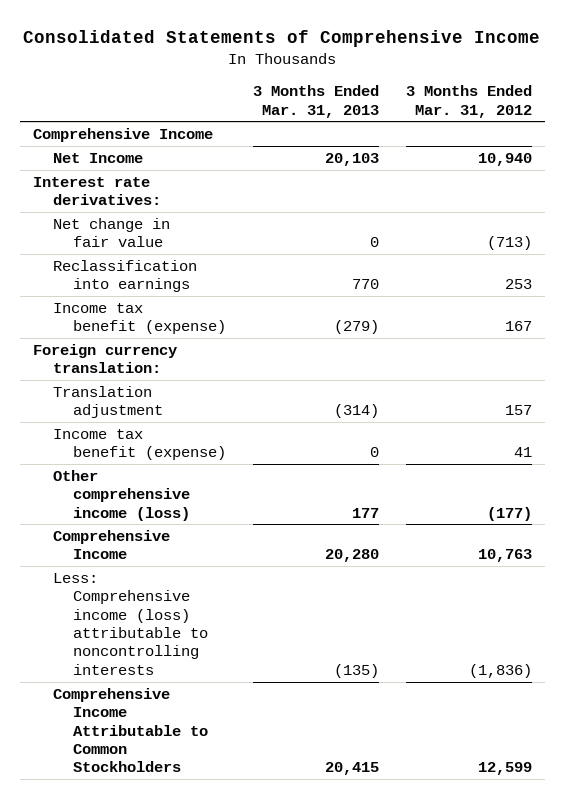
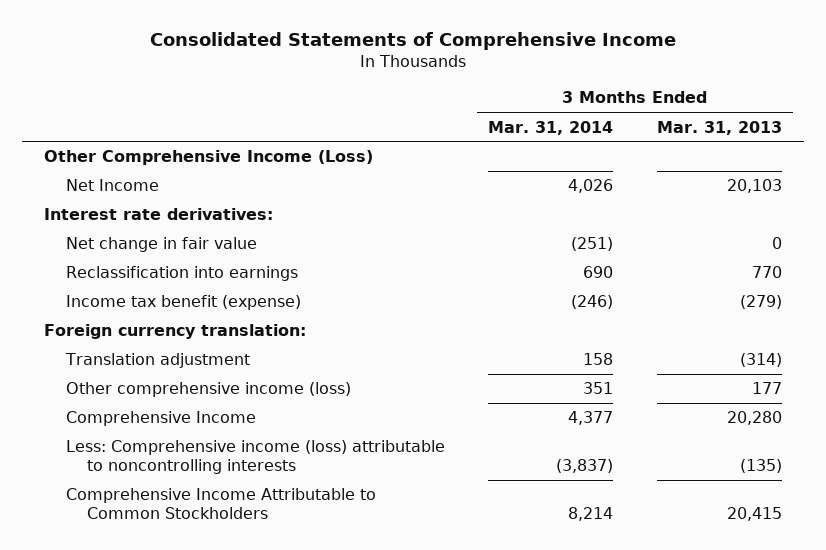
[405,85,532,118] 3 Months Ended Mar. 31, 2012 -> none
none -> [488,120,614,135] Mar. 31, 2014
[32,127,213,142] Comprehensive Income -> [43,150,373,166] Other Comprehensive Income (Loss)
[53,428,227,461] Income tax benefit (expense) -> none

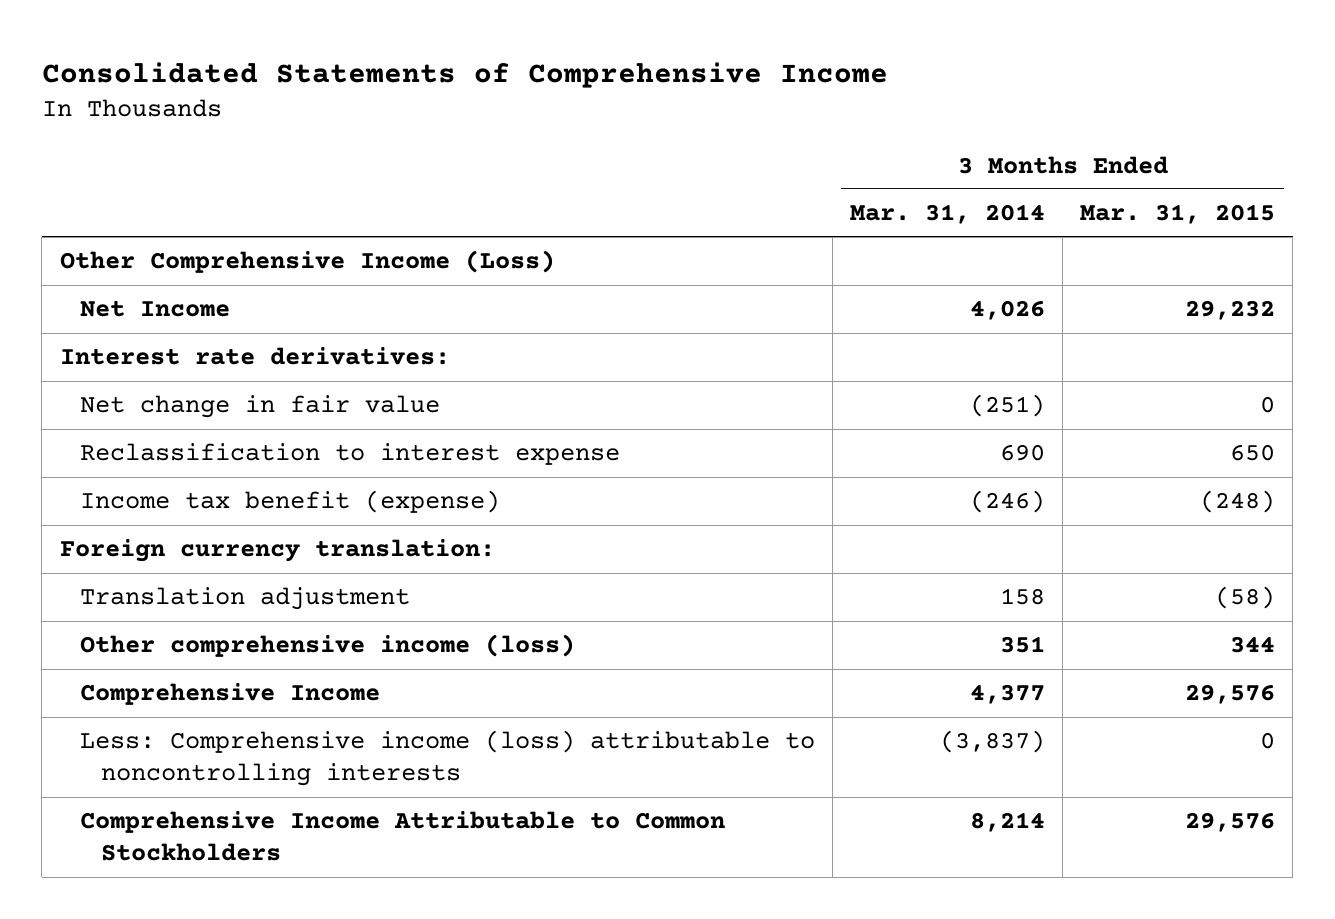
[657,120,783,135] Mar. 31, 2013 -> none
none -> [1080,204,1276,225] Mar. 31, 2015
[65,266,298,282] Reclassification into earnings -> [80,443,621,466] Reclassification to interest expense

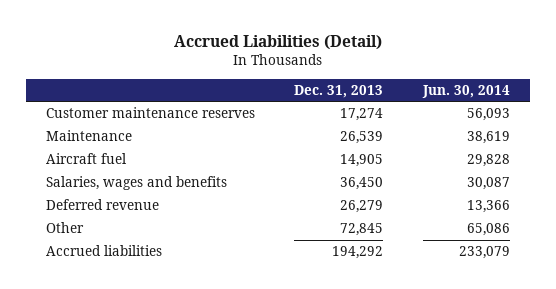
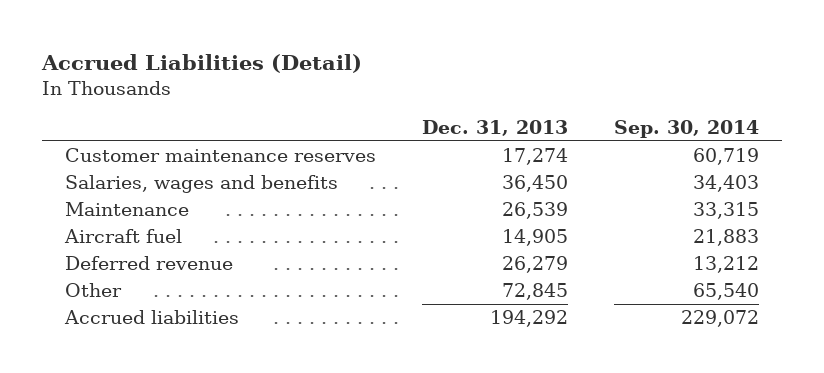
[421,84,510,98] Jun. 30, 2014 -> none
none -> [613,119,759,138] Sep. 30, 2014
[45,176,227,191] Salaries, wages and benefits -> [65,175,339,194] Salaries, wages and benefits

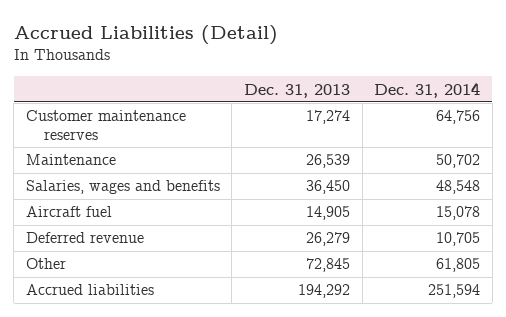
[613,119,759,138] Sep. 30, 2014 -> none
none -> [374,81,481,98] Dec. 31, 2014
[65,175,339,194] Salaries, wages and benefits -> [25,180,220,195] Salaries, wages and benefits

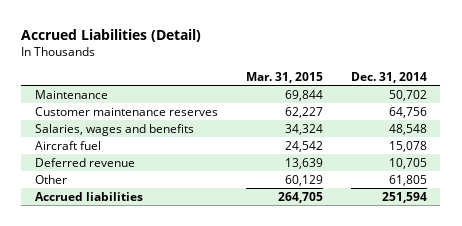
[243,83,350,98] Dec. 31, 2013 -> none
none -> [245,71,323,83] Mar. 31, 2015
[25,110,186,141] Customer maintenance reserves -> [35,106,219,116] Customer maintenance reserves

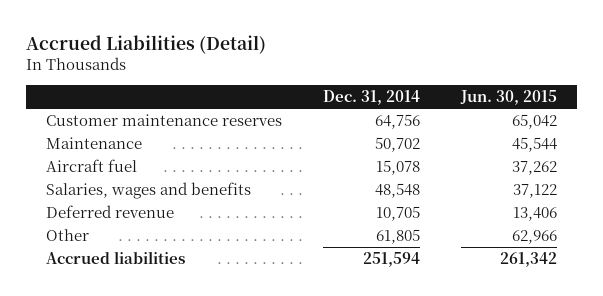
[245,71,323,83] Mar. 31, 2015 -> none
none -> [459,90,557,106] Jun. 30, 2015
[35,89,109,99] Maintenance -> [46,136,143,149] Maintenance
[35,123,195,136] Salaries, wages and benefits -> [46,181,252,199] Salaries, wages and benefits

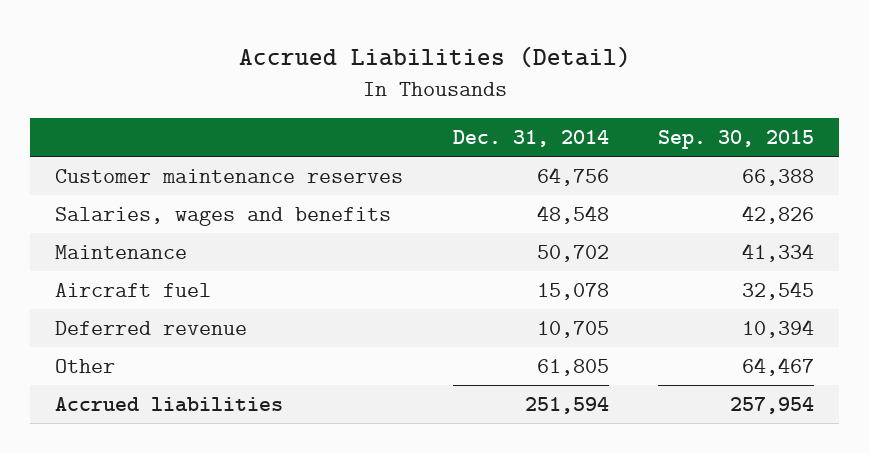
[459,90,557,106] Jun. 30, 2015 -> none
none -> [657,130,814,150] Sep. 30, 2015
[46,181,252,199] Salaries, wages and benefits -> [55,206,392,226] Salaries, wages and benefits

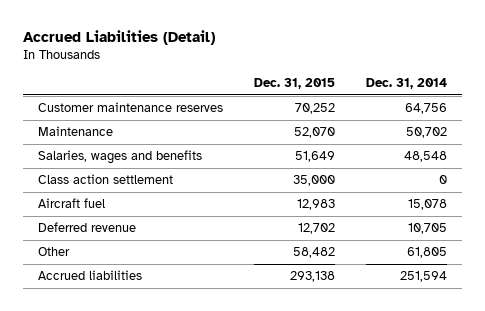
[657,130,814,150] Sep. 30, 2015 -> none
none -> [254,78,336,90] Dec. 31, 2015
[55,206,392,226] Salaries, wages and benefits -> [38,150,203,165] Salaries, wages and benefits
none -> [38,174,174,185] Class action settlement

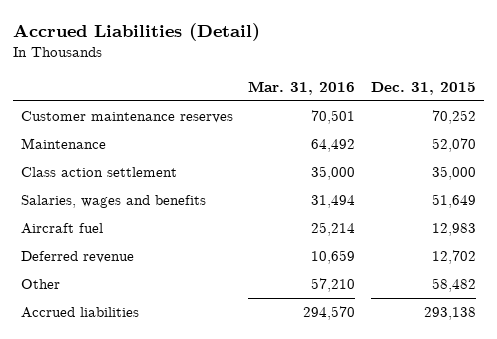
[365,78,447,90] Dec. 31, 2014 -> none
none -> [248,80,356,95] Mar. 31, 2016
[38,150,203,165] Salaries, wages and benefits -> [20,195,206,209] Salaries, wages and benefits

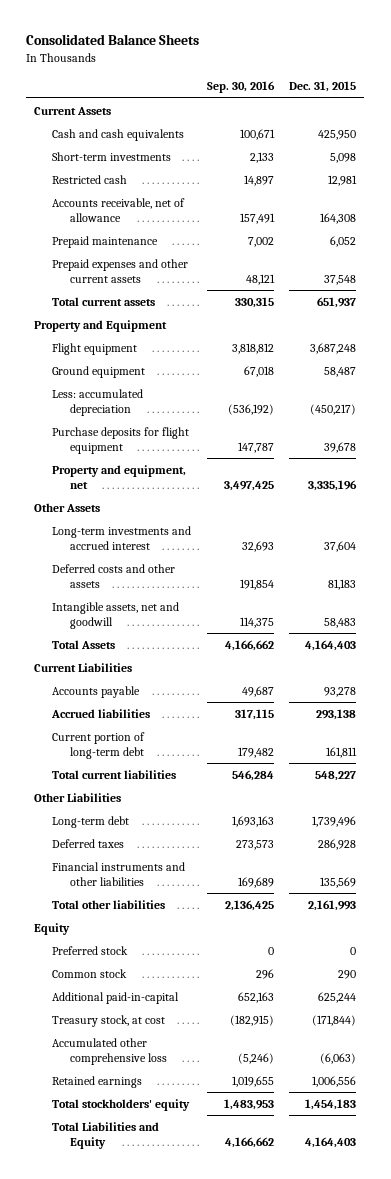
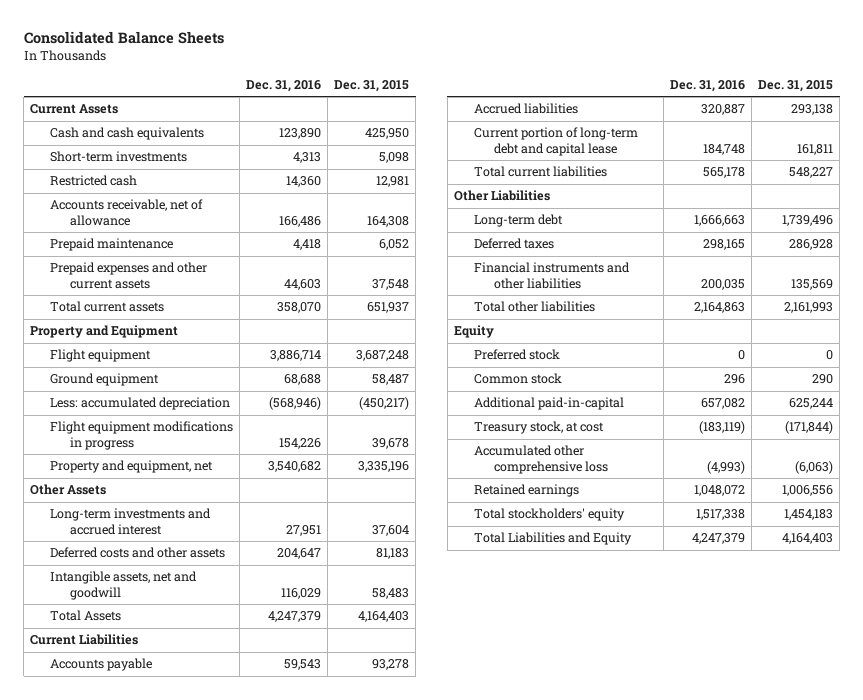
[206,81,275,94] Sep. 30, 2016 -> none
none -> [246,80,322,93] Dec. 31, 2016
[52,426,190,454] Purchase deposits for flight equipment -> [50,421,234,450] Flight equipment modifications in progress
[52,731,146,759] Current portion of long-term debt -> [474,127,639,156] Current portion of long-term debt and capital lease

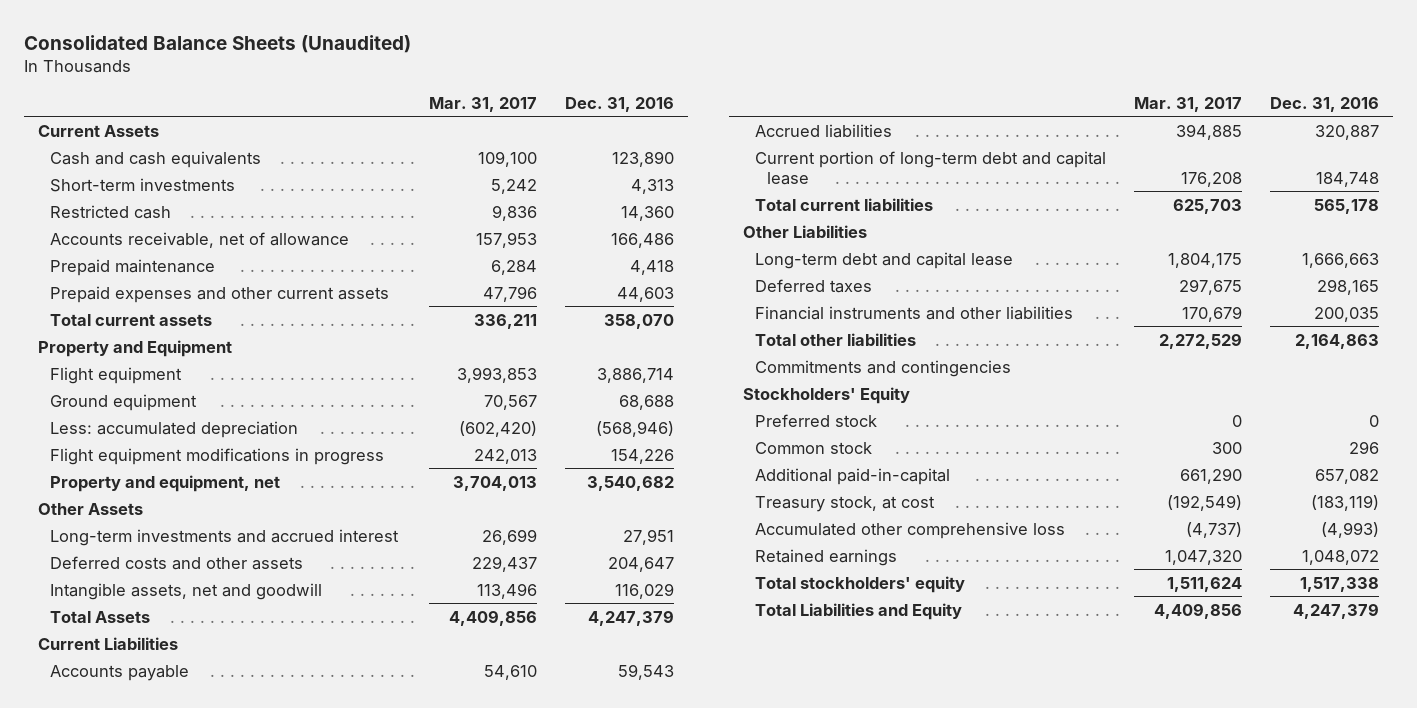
[23,31,224,45] Consolidated Balance Sheets -> [24,34,412,53] Consolidated Balance Sheets (Unaudited)
[334,80,410,93] Dec. 31, 2015 -> none
none -> [428,96,537,112] Mar. 31, 2017
[474,214,564,228] Long-term debt -> [755,251,1014,269] Long-term debt and capital lease
none -> [755,359,1012,377] Commitments and contingencies
[453,325,494,339] Equity -> [743,386,911,404] Stockholders' Equity

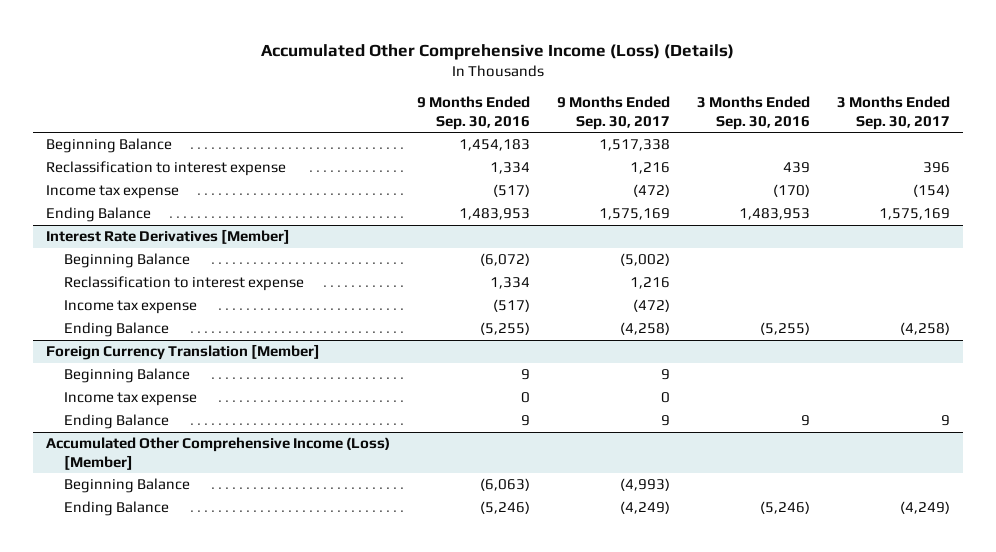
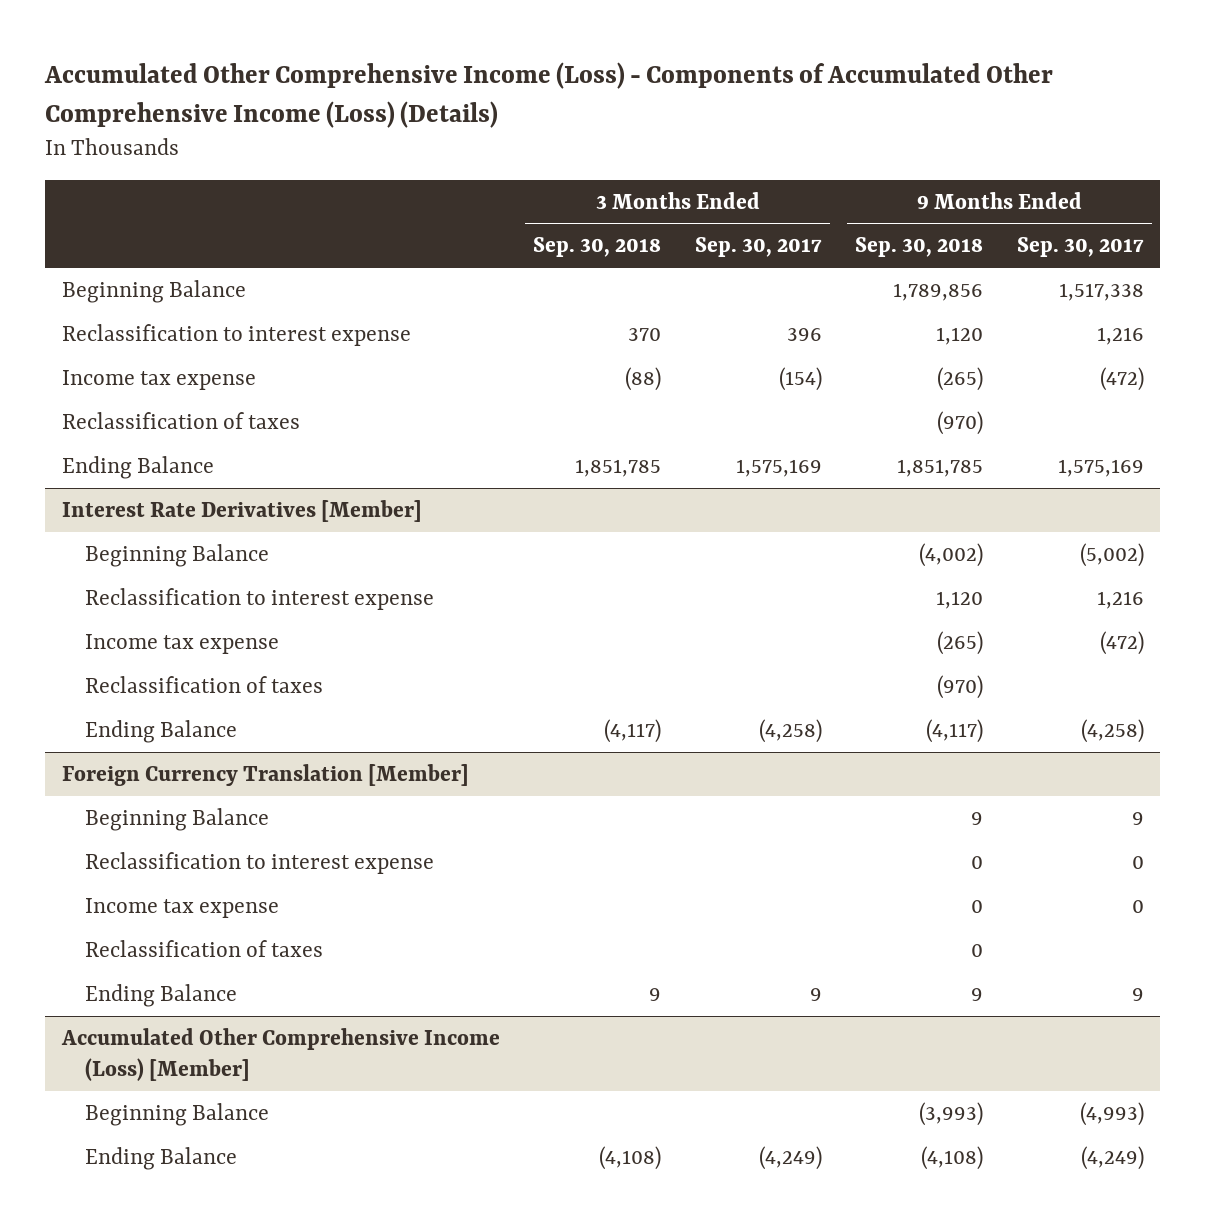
[261,43,735,60] Accumulated Other Comprehensive Income (Loss) (Details) -> [44,62,1054,128] Accumulated Other Comprehensive Income (Loss) - Components of Accumulated Other Comprehensive Income (Loss) (Details)
[417,95,531,130] 9 Months Ended Sep. 30, 2016 -> none
[697,95,811,130] 3 Months Ended Sep. 30, 2016 -> none
none -> [533,237,662,258] Sep. 30, 2018
none -> [855,237,984,258] Sep. 30, 2018
none -> [61,411,300,429] Reclassification of taxes
none -> [85,675,324,693] Reclassification of taxes
none -> [85,851,435,874] Reclassification to interest expense
none -> [85,939,324,957] Reclassification of taxes

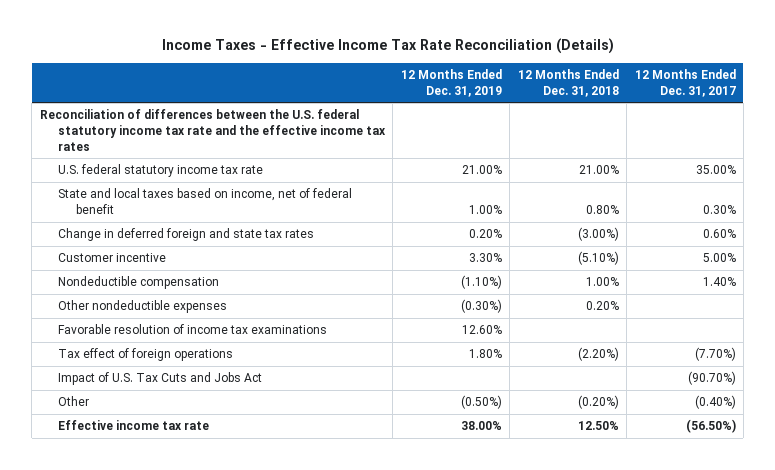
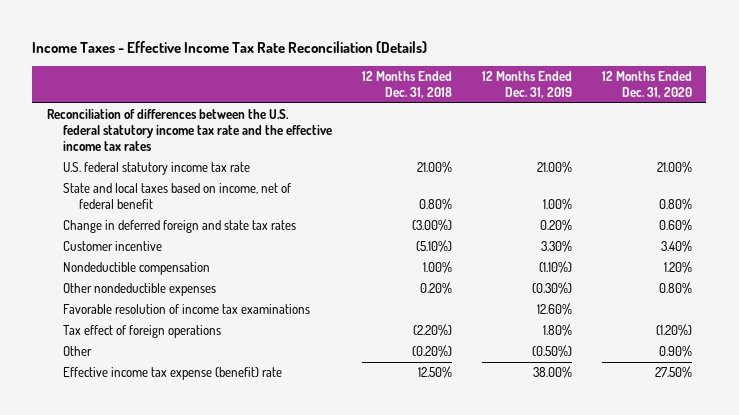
[634,69,736,97] 12 Months Ended Dec. 31, 2017 -> none
none -> [601,71,692,98] 12 Months Ended Dec. 31, 2020
[58,372,263,386] Impact of U.S. Tax Cuts and Jobs Act -> none
[58,420,210,431] Effective income tax rate -> [63,367,283,381] Effective income tax expense (benefit) rate

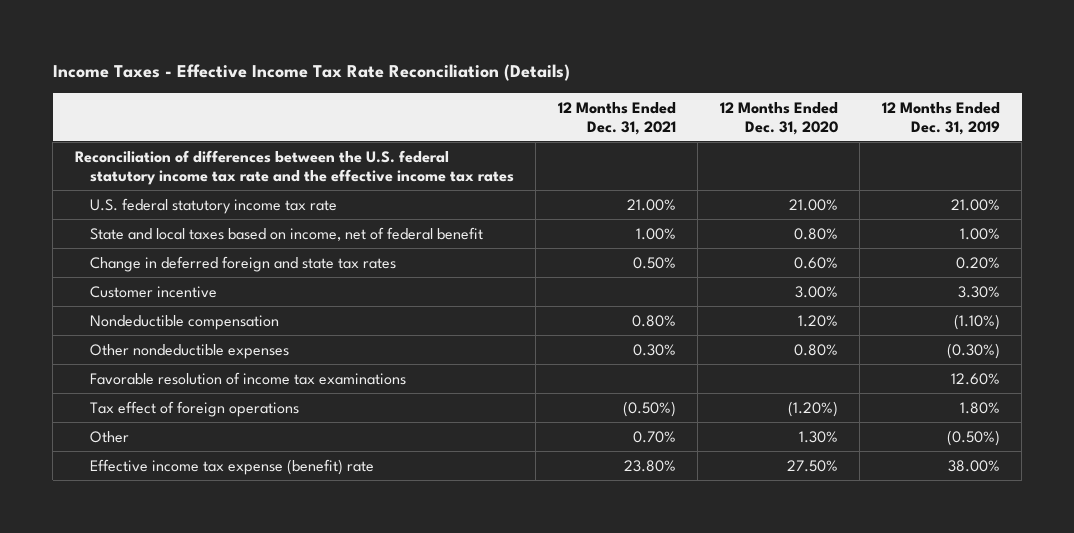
[361,71,452,98] 12 Months Ended Dec. 31, 2018 -> none
none -> [557,101,676,135] 12 Months Ended Dec. 31, 2021
[660,240,692,253] 3.40% -> [794,285,838,298] 3.00%
[658,345,692,358] 0.90% -> [798,430,838,443] 1.30%

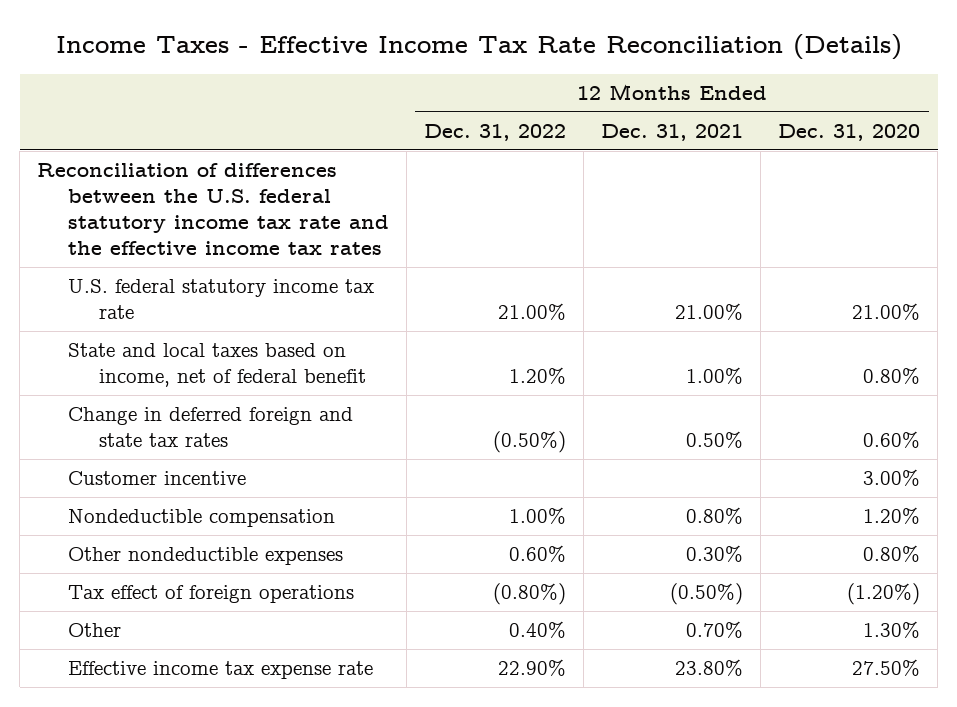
[881,101,1000,135] 12 Months Ended Dec. 31, 2019 -> none
none -> [424,123,567,141] Dec. 31, 2022
[89,371,406,385] Favorable resolution of income tax examinations -> none
[89,458,374,475] Effective income tax expense (benefit) rate -> [67,661,373,680] Effective income tax expense rate

